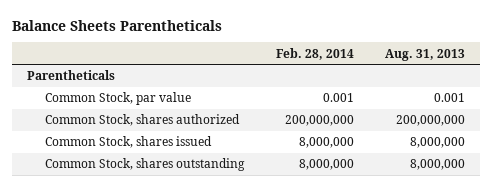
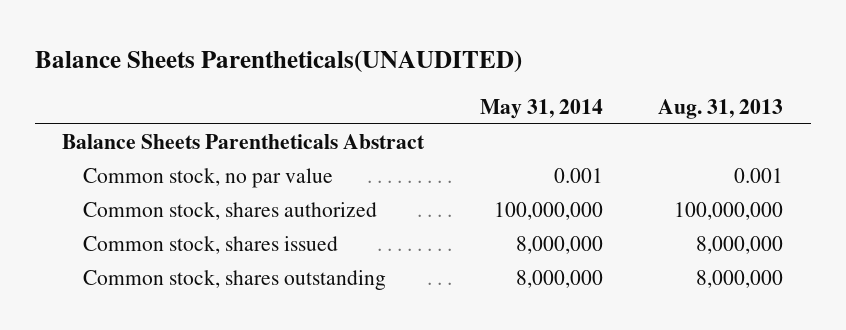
[11,19,222,31] Balance Sheets Parentheticals -> [34,50,522,74] Balance Sheets Parentheticals(UNAUDITED)
[275,47,354,60] Feb. 28, 2014 -> none
none -> [479,99,603,120] May 31, 2014
[27,70,116,81] Parentheticals -> none
none -> [62,134,426,150] Balance Sheets Parentheticals Abstract
[45,92,192,106] Common Stock, par value -> [83,168,334,189] Common stock, no par value
[45,114,241,127] Common Stock, shares authorized -> [83,202,378,221] Common stock, shares authorized
[395,115,465,127] 200,000,000 -> [674,202,784,221] 100,000,000
[45,136,213,149] Common Stock, shares issued -> [83,236,339,255] Common stock, shares issued
[45,158,246,172] Common Stock, shares outstanding -> [83,270,387,291] Common stock, shares outstanding

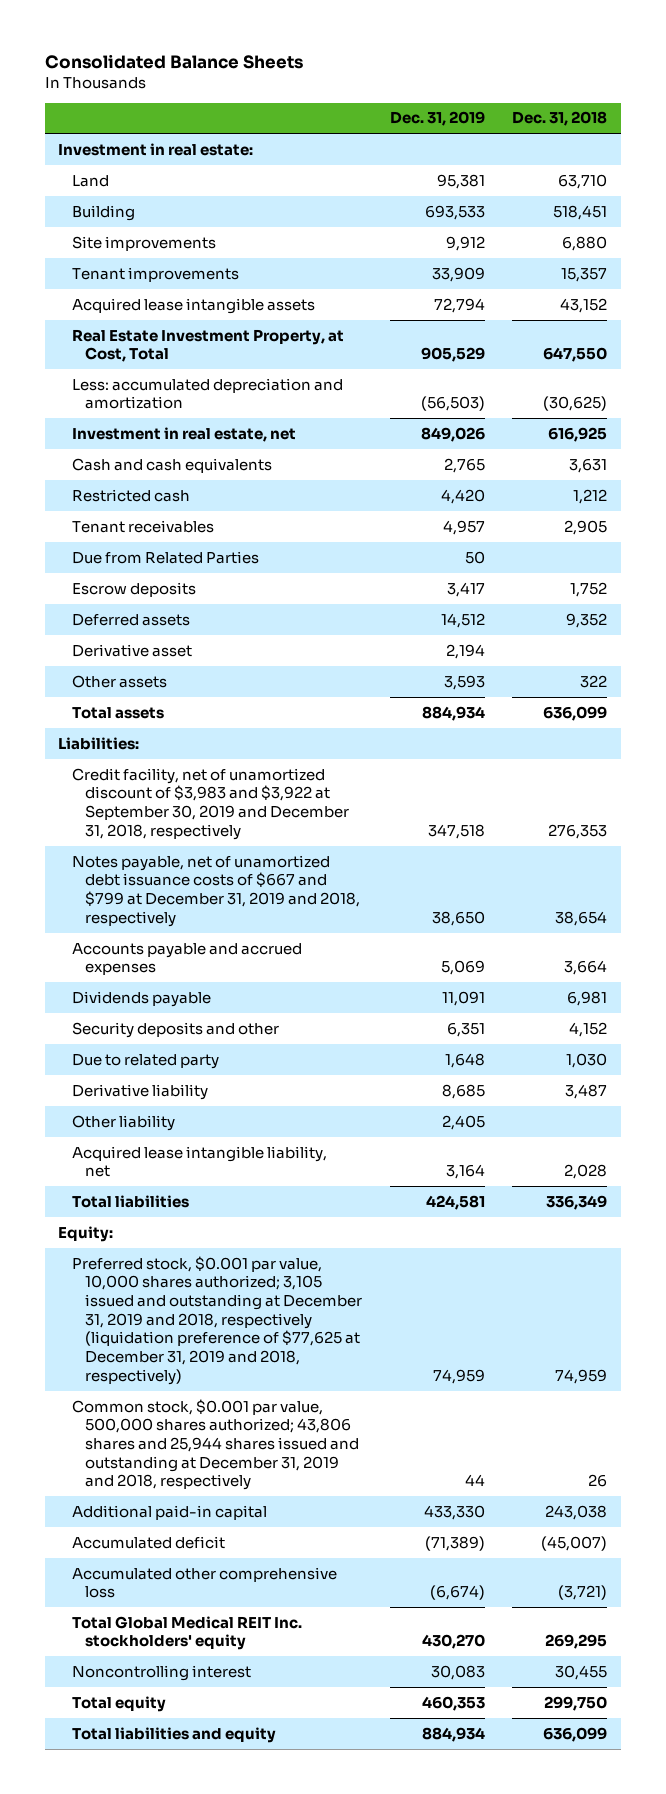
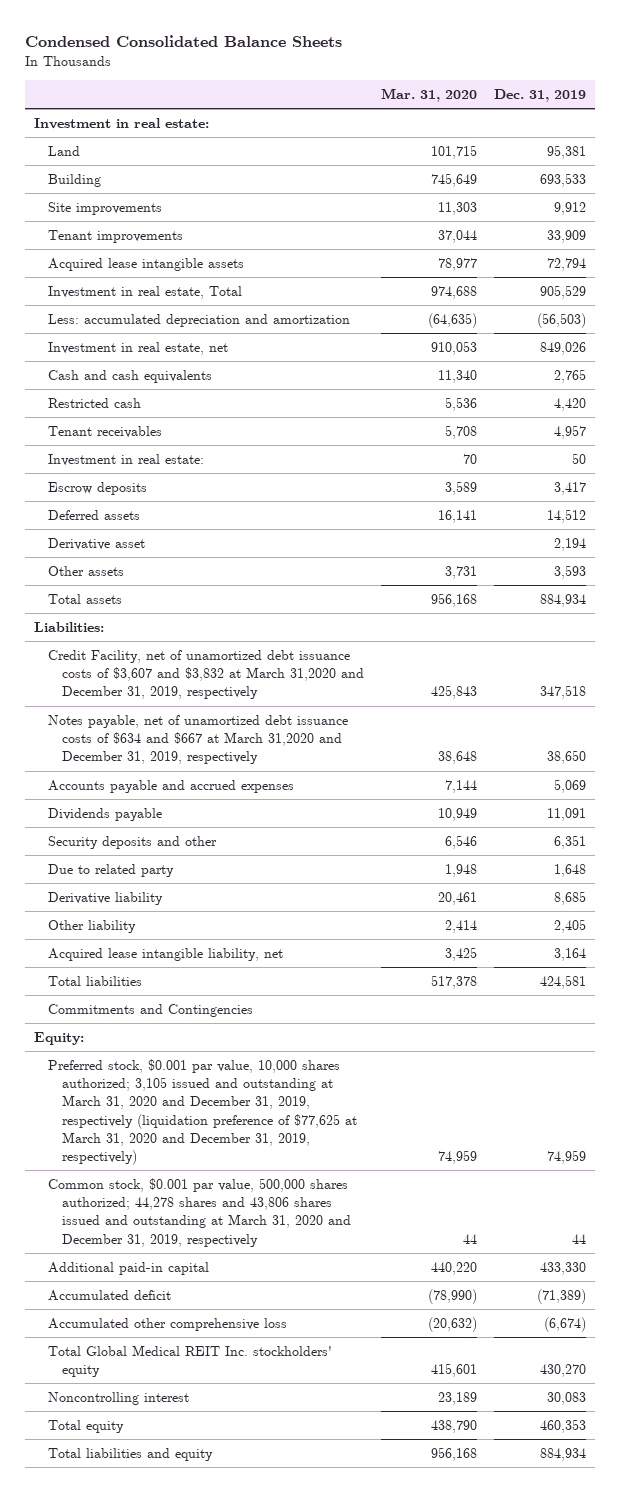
[44,53,303,69] Consolidated Balance Sheets -> [25,34,343,47] Condensed Consolidated Balance Sheets
[512,111,608,127] Dec. 31, 2018 -> none
none -> [380,87,477,102] Mar. 31, 2020
[71,328,344,363] Real Estate Investment Property, at Cost, Total -> [47,285,242,299] Investment in real estate, Total
[71,550,259,564] Due from Related Parties -> [47,453,204,466] Investment in real estate:
[71,767,350,840] Credit facility, net of unamortized discount of $3,983 and $3,922 at September 30, 2019 and December 31, 2018, respectively -> [47,649,364,700] Credit Facility, net of unamortized debt issuance costs of $3,607 and $3,832 at March 31,2020 and December 31, 2019, respectively
[71,854,361,927] Notes payable, net of unamortized debt issuance costs of $667 and $799 at December 31, 2019 and 2018, respectively -> [47,714,348,765] Notes payable, net of unamortized debt issuance costs of $634 and $667 at March 31,2020 and December 31, 2019, respectively
none -> [47,1003,253,1017] Commitments and Contingencies
[71,1255,363,1385] Preferred stock, $0.001 par value, 10,000 shares authorized; 3,105 issued and outstanding at December 31, 2019 and 2018, respectively (liquidation preference of $77,625 at December 31, 2019 and 2018, respectively) -> [47,1058,357,1166] Preferred stock, $0.001 par value, 10,000 shares authorized; 3,105 issued and outstanding at March 31, 2020 and December 31, 2019, respectively (liquidation preference of $77,625 at March 31, 2020 and December 31, 2019, respectively)
[71,1398,360,1491] Common stock, $0.001 par value, 500,000 shares authorized; 43,806 shares and 25,944 shares issued and outstanding at December 31, 2019 and 2018, respectively -> [47,1177,351,1247] Common stock, $0.001 par value, 500,000 shares authorized; 44,278 shares and 43,806 shares issued and outstanding at March 31, 2020 and December 31, 2019, respectively

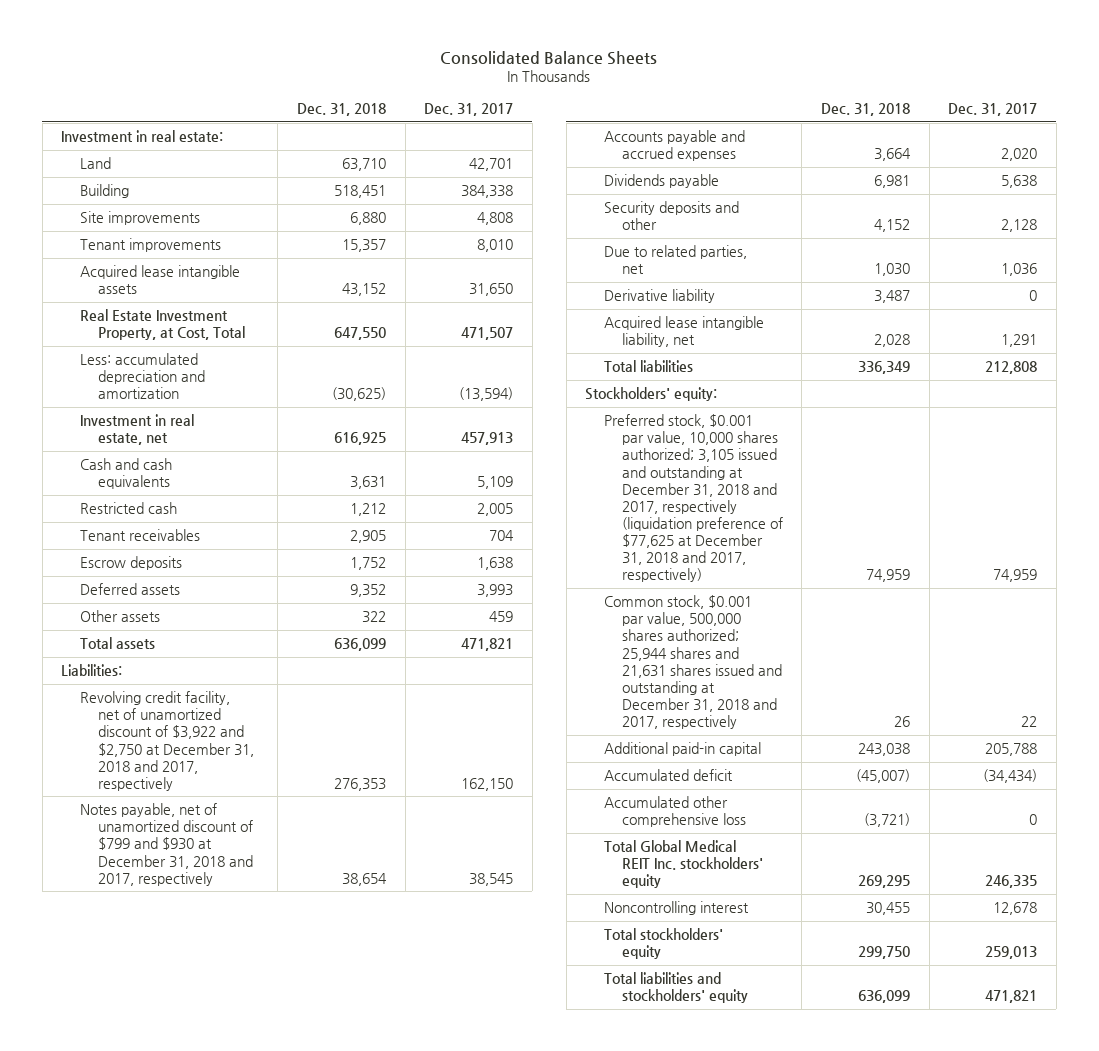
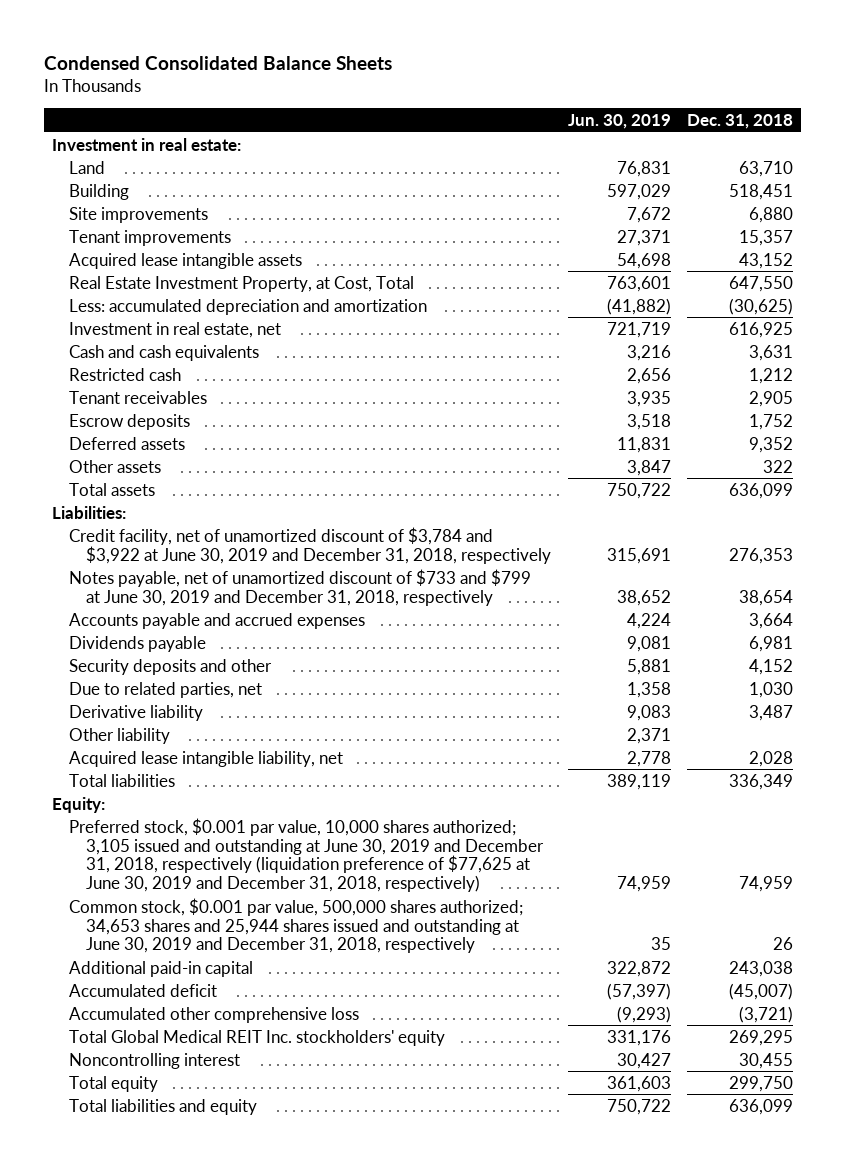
[440,51,658,66] Consolidated Balance Sheets -> [44,55,393,70] Condensed Consolidated Balance Sheets
[424,103,514,117] Dec. 31, 2017 -> none
none -> [567,113,671,129] Jun. 30, 2019
[79,691,254,791] Revolving credit facility, net of unamortized discount of $3,922 and $2,750 at December 31, 2018 and 2017, respectively -> [69,526,552,564] Credit facility, net of unamortized discount of $3,784 and $3,922 at June 30, 2019 and December 31, 2018, respectively
[79,803,253,886] Notes payable, net of unamortized discount of $799 and $930 at December 31, 2018 and 2017, respectively -> [69,568,532,606] Notes payable, net of unamortized discount of $733 and $799 at June 30, 2019 and December 31, 2018, respectively
none -> [69,727,171,744] Other liability
[585,387,718,402] Stockholders' equity: -> [52,796,106,813] Equity:
[603,414,783,583] Preferred stock, $0.001 par value, 10,000 shares authorized; 3,105 issued and outstanding at December 31, 2018 and 2017, respectively (liquidation preference of $77,625 at December 31, 2018 and 2017, respectively) -> [69,817,545,893] Preferred stock, $0.001 par value, 10,000 shares authorized; 3,105 issued and outstanding at June 30, 2019 and December 31, 2018, respectively (liquidation preference of $77,625 at June 30, 2019 and December 31, 2018, respectively)
[603,595,782,730] Common stock, $0.001 par value, 500,000 shares authorized; 25,944 shares and 21,631 shares issued and outstanding at December 31, 2018 and 2017, respectively -> [69,897,524,954] Common stock, $0.001 par value, 500,000 shares authorized; 34,653 shares and 25,944 shares issued and outstanding at June 30, 2019 and December 31, 2018, respectively
[603,928,723,960] Total stockholders' equity -> [69,1075,159,1092] Total equity
[603,972,748,1004] Total liabilities and stockholders' equity -> [69,1098,258,1115] Total liabilities and equity

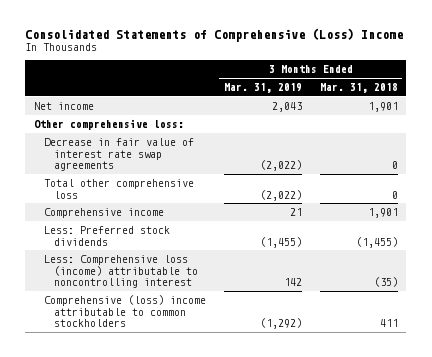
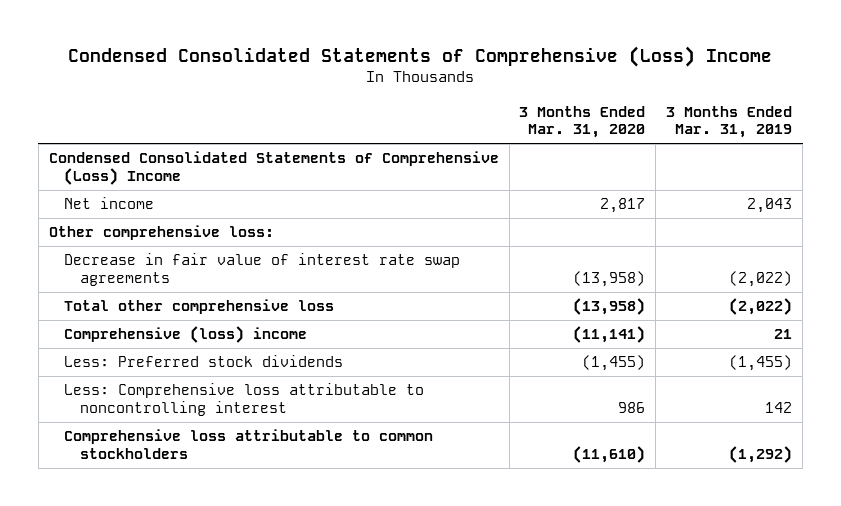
[25,28,404,43] Consolidated Statements of Comprehensive (Loss) Income -> [68,45,773,67] Condensed Consolidated Statements of Comprehensive (Loss) Income
[319,83,398,94] Mar. 31, 2018 -> none
none -> [519,105,646,139] 3 Months Ended Mar. 31, 2020
none -> [48,151,499,186] Condensed Consolidated Statements of Comprehensive (Loss) Income
[44,208,165,219] Comprehensive income -> [64,326,308,344] Comprehensive (loss) income
[44,255,199,289] Less: Comprehensive loss (income) attributable to noncontrolling interest -> [64,383,425,417] Less: Comprehensive loss attributable to noncontrolling interest
[44,295,207,328] Comprehensive (loss) income attributable to common stockholders -> [64,429,434,460] Comprehensive loss attributable to common stockholders

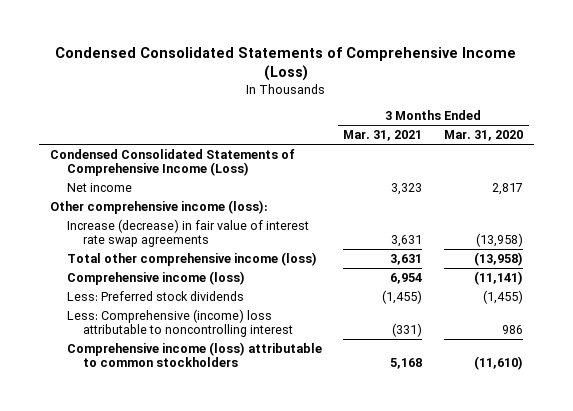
[68,45,773,67] Condensed Consolidated Statements of Comprehensive (Loss) Income -> [55,47,517,82] Condensed Consolidated Statements of Comprehensive Income (Loss)
[666,105,793,139] 3 Months Ended Mar. 31, 2019 -> none
none -> [343,130,423,142] Mar. 31, 2021
[48,151,499,186] Condensed Consolidated Statements of Comprehensive (Loss) Income -> [49,148,295,177] Condensed Consolidated Statements of Comprehensive Income (Loss)
[48,225,274,241] Other comprehensive loss: -> [49,199,268,214] Other comprehensive income (loss):
[64,253,461,287] Decrease in fair value of interest rate swap agreements -> [66,218,309,248] Increase (decrease) in fair value of interest rate swap agreements
[64,299,335,315] Total other comprehensive loss -> [66,251,317,266] Total other comprehensive income (loss)
[64,326,308,344] Comprehensive (loss) income -> [66,270,245,285] Comprehensive income (loss)
[64,383,425,417] Less: Comprehensive loss attributable to noncontrolling interest -> [66,308,294,338] Less: Comprehensive (income) loss attributable to noncontrolling interest
[64,429,434,460] Comprehensive loss attributable to common stockholders -> [66,341,322,368] Comprehensive income (loss) attributable to common stockholders

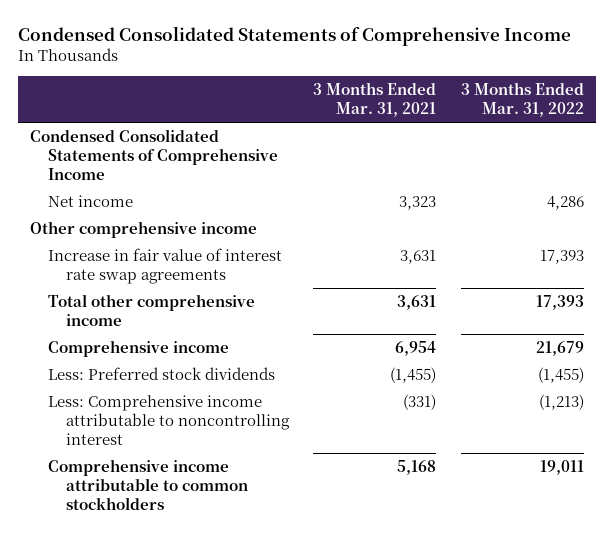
[55,47,517,82] Condensed Consolidated Statements of Comprehensive Income (Loss) -> [17,26,571,47] Condensed Consolidated Statements of Comprehensive Income
[444,130,524,142] Mar. 31, 2020 -> none
none -> [460,82,584,118] 3 Months Ended Mar. 31, 2022
[49,148,295,177] Condensed Consolidated Statements of Comprehensive Income (Loss) -> [30,129,278,181] Condensed Consolidated Statements of Comprehensive Income
[49,199,268,214] Other comprehensive income (loss): -> [30,221,258,239] Other comprehensive income
[66,218,309,248] Increase (decrease) in fair value of interest rate swap agreements -> [47,248,282,285] Increase in fair value of interest rate swap agreements
[66,251,317,266] Total other comprehensive income (loss) -> [47,294,255,327] Total other comprehensive income
[66,270,245,285] Comprehensive income (loss) -> [47,340,229,358] Comprehensive income
[66,308,294,338] Less: Comprehensive (income) loss attributable to noncontrolling interest -> [47,395,290,446] Less: Comprehensive income attributable to noncontrolling interest
[66,341,322,368] Comprehensive income (loss) attributable to common stockholders -> [47,459,248,511] Comprehensive income attributable to common stockholders

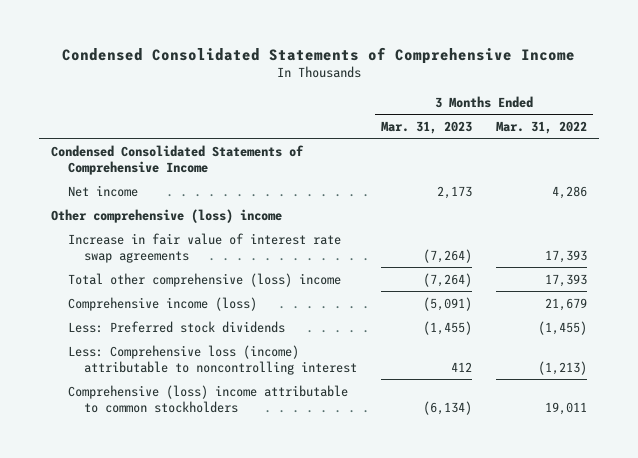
[313,82,437,118] 3 Months Ended Mar. 31, 2021 -> none
none -> [381,120,473,134] Mar. 31, 2023
[30,221,258,239] Other comprehensive income -> [51,208,283,223] Other comprehensive (loss) income
[47,294,255,327] Total other comprehensive income -> [67,272,341,287] Total other comprehensive (loss) income
[47,340,229,358] Comprehensive income -> [67,296,257,311] Comprehensive income (loss)
[47,395,290,446] Less: Comprehensive income attributable to noncontrolling interest -> [67,344,358,375] Less: Comprehensive loss (income) attributable to noncontrolling interest
[47,459,248,511] Comprehensive income attributable to common stockholders -> [67,384,348,413] Comprehensive (loss) income attributable to common stockholders

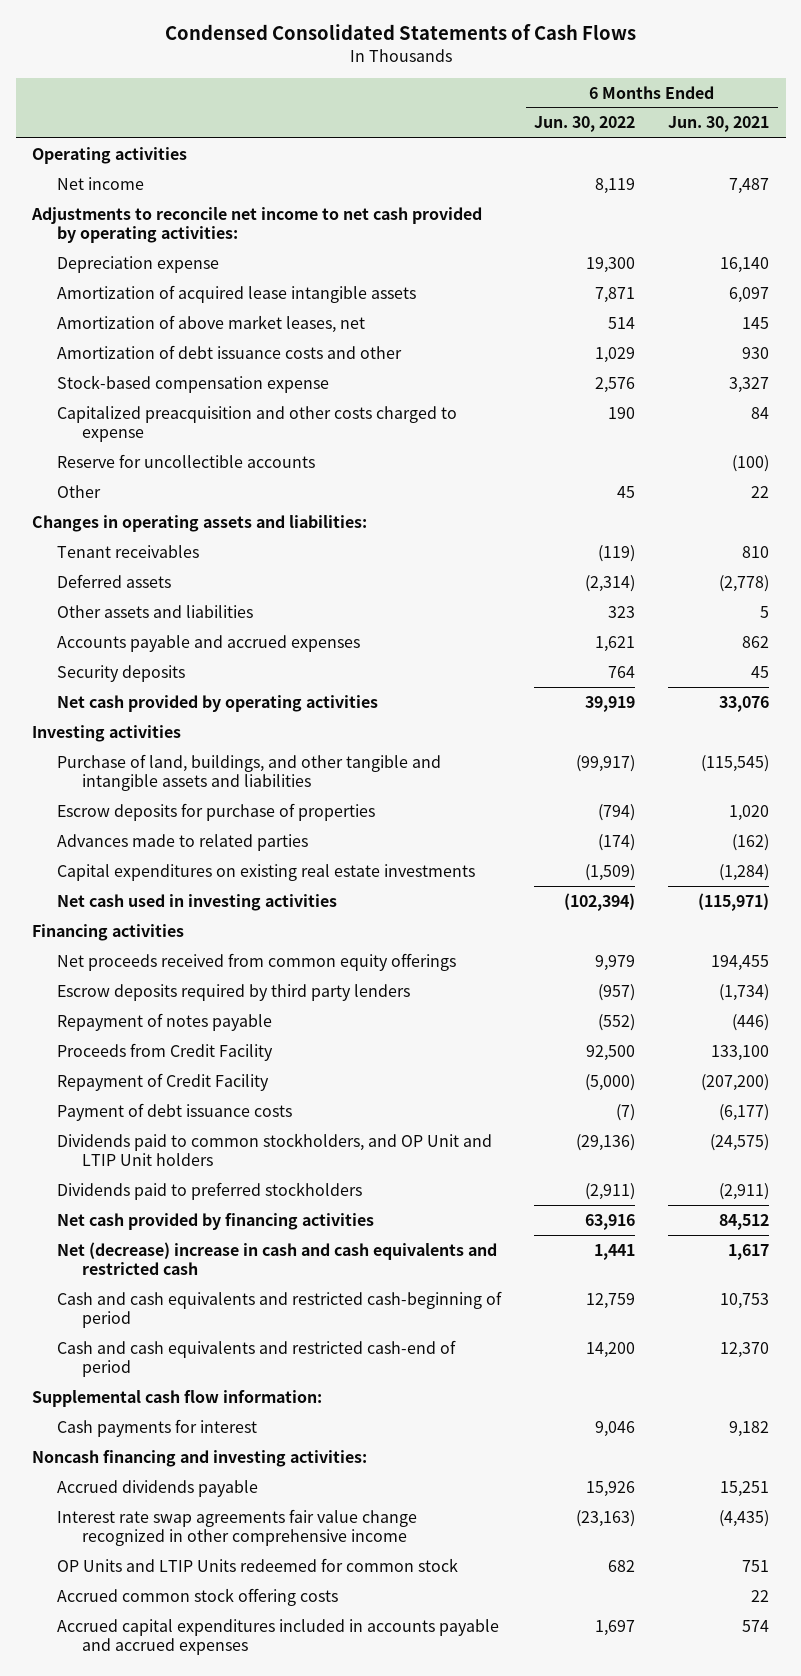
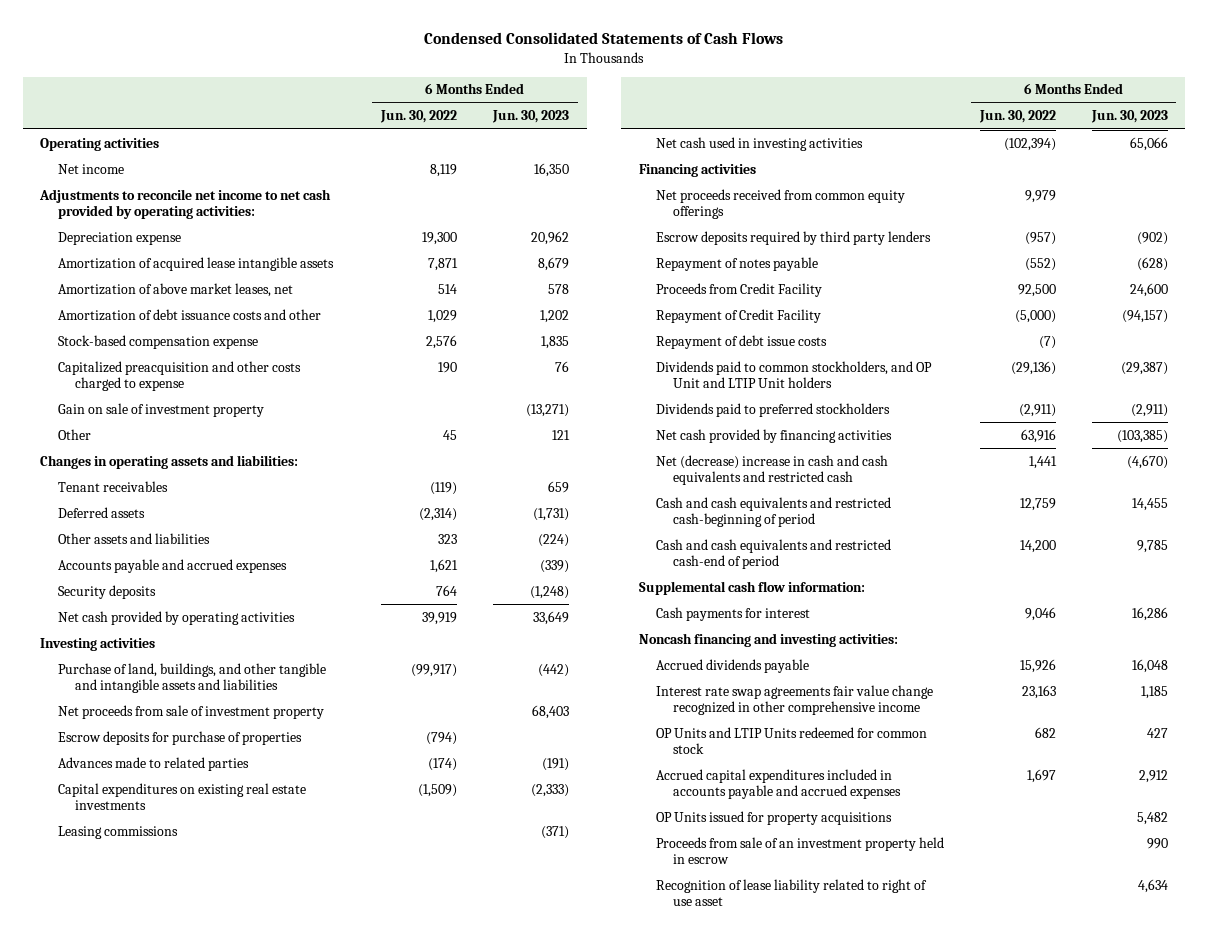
[668,116,770,133] Jun. 30, 2021 -> none
none -> [491,110,569,124] Jun. 30, 2023
[56,453,315,468] Reserve for uncollectible accounts -> none
none -> [57,402,264,417] Gain on sale of investment property
none -> [57,704,324,719] Net proceeds from sale of investment property
none -> [57,825,178,839] Leasing commissions
[56,1102,292,1121] Payment of debt issuance costs -> none
none -> [656,334,828,349] Repayment of debt issue costs
[576,1509,636,1527] (23,163) -> [1021,684,1056,699] 23,163
[56,1587,338,1606] Accrued common stock offering costs -> none
none -> [656,810,893,825] OP Units issued for property acquisitions
none -> [656,836,945,864] Proceeds from sale of an investment property held in escrow
none -> [656,878,928,906] Recognition of lease liability related to right of use asset

